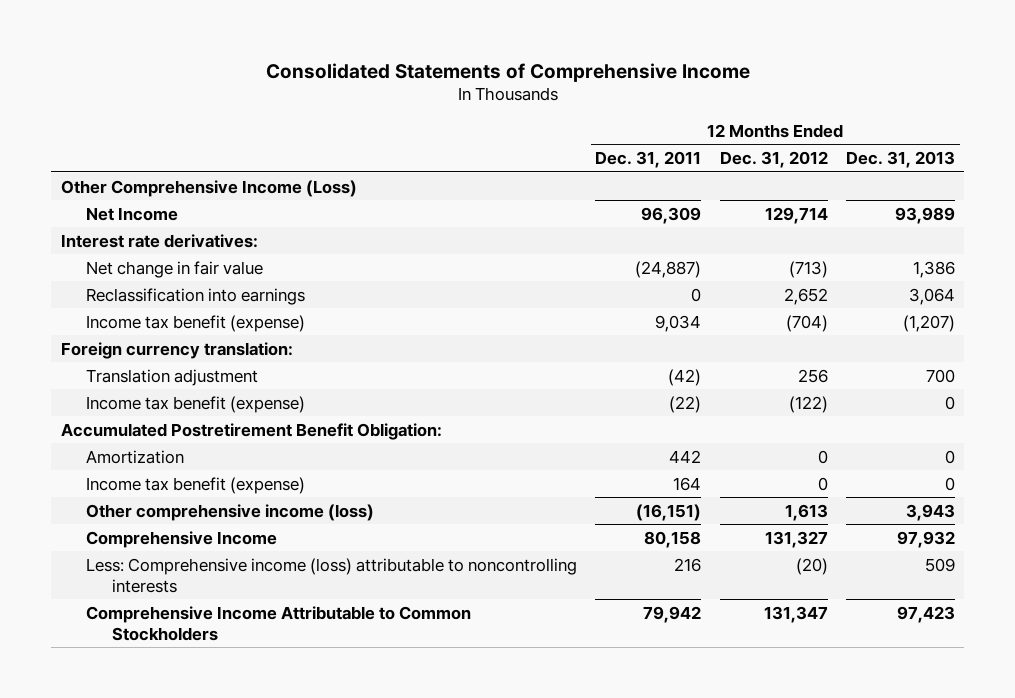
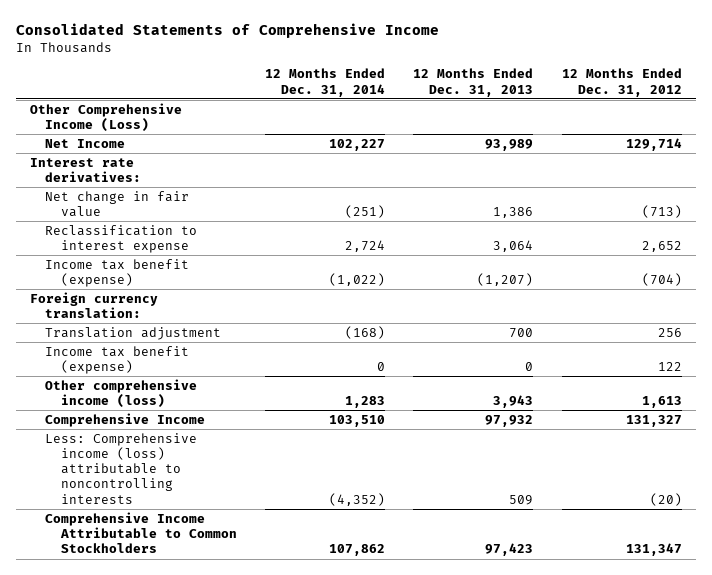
[595,151,702,169] Dec. 31, 2011 -> none
none -> [265,68,386,97] 12 Months Ended Dec. 31, 2014
[86,287,306,305] Reclassification into earnings -> [45,224,198,254] Reclassification to interest expense
[60,422,442,440] Accumulated Postretirement Benefit Obligation: -> none
[86,449,185,464] Amortization -> none
[86,476,306,494] Income tax benefit (expense) -> none
[788,395,828,413] (122) -> [657,362,682,372] 122

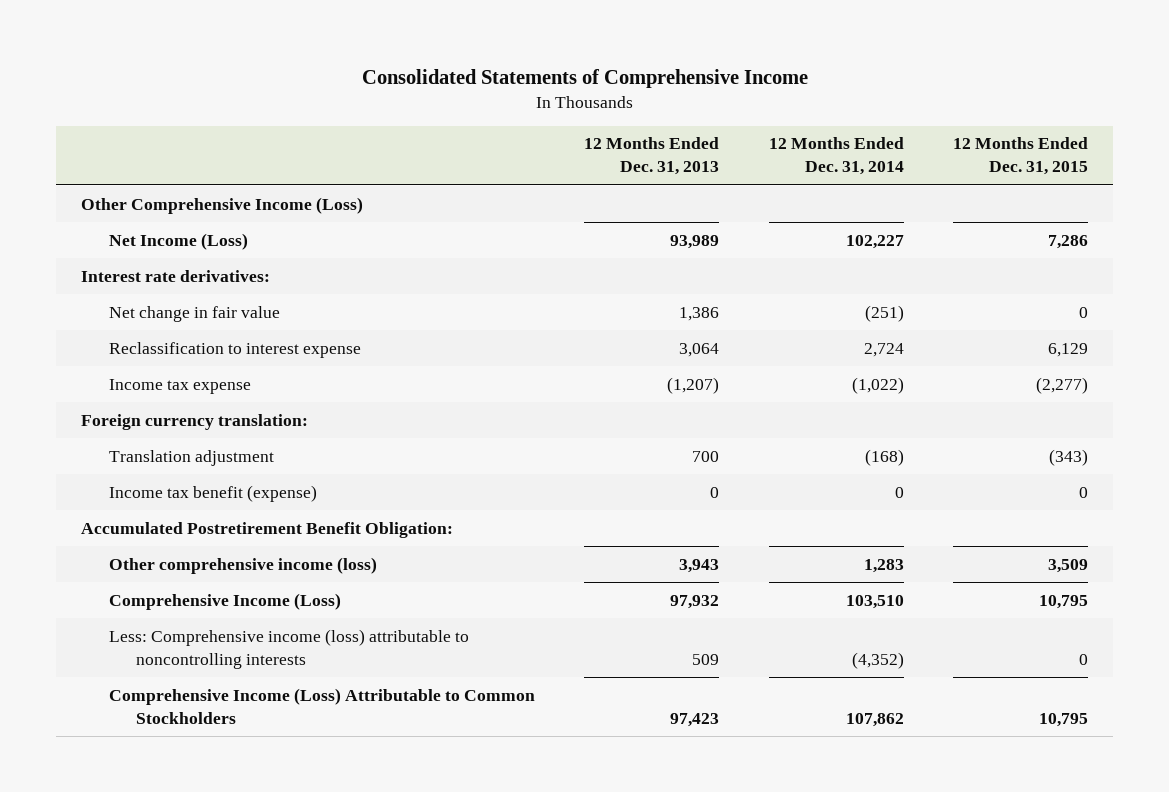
[561,68,682,97] 12 Months Ended Dec. 31, 2012 -> none
none -> [953,137,1089,176] 12 Months Ended Dec. 31, 2015
[45,138,126,148] Net Income -> [108,232,248,250] Net Income (Loss)
[45,258,190,288] Income tax benefit (expense) -> [108,378,251,394] Income tax expense
none -> [81,521,454,538] Accumulated Postretirement Benefit Obligation:
[45,412,206,427] Comprehensive Income -> [108,592,341,610] Comprehensive Income (Loss)
[45,511,237,554] Comprehensive Income Attributable to Common Stockholders -> [108,687,535,724] Comprehensive Income (Loss) Attributable to Common Stockholders

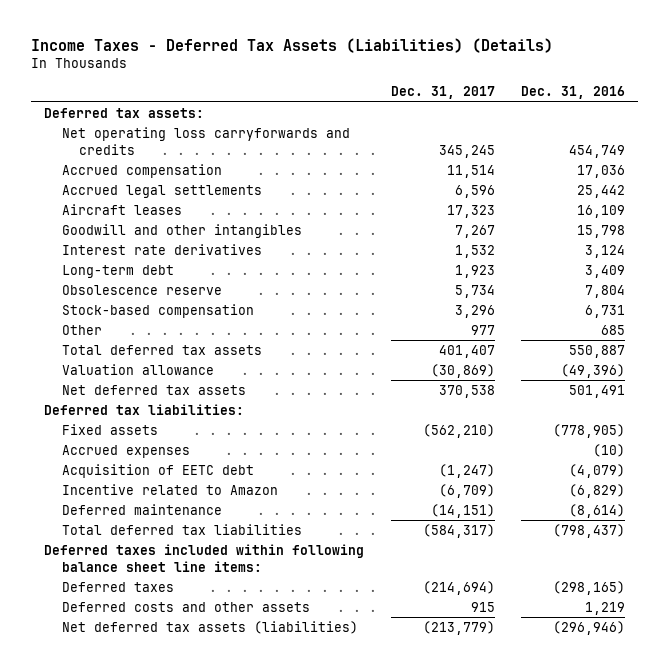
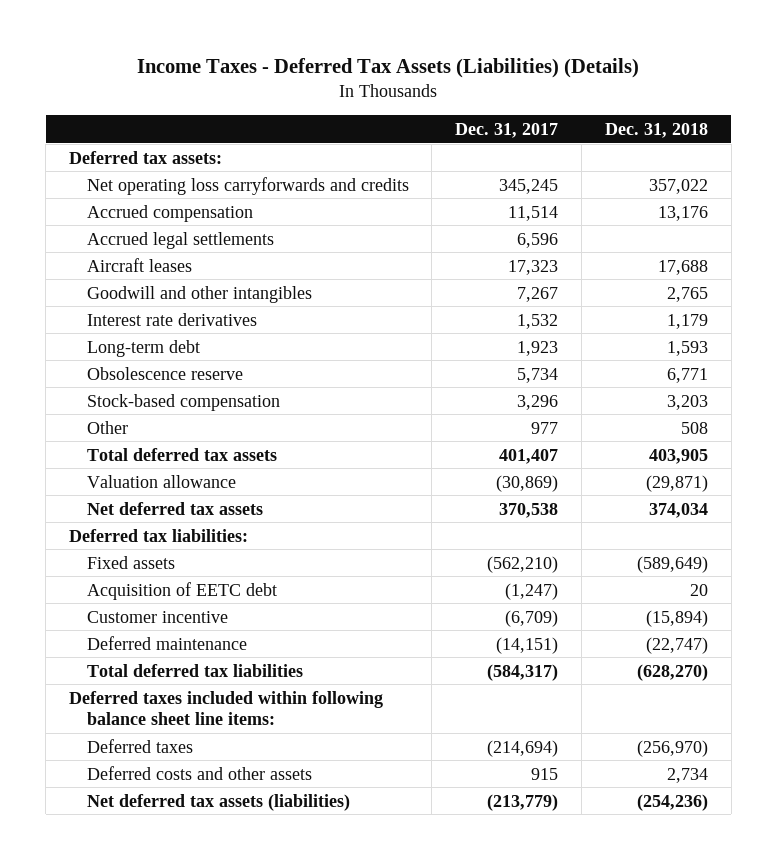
[520,86,625,100] Dec. 31, 2016 -> none
none -> [604,122,708,138] Dec. 31, 2018
[61,444,190,458] Accrued expenses -> none
[61,483,278,495] Incentive related to Amazon -> [86,610,228,623] Customer incentive

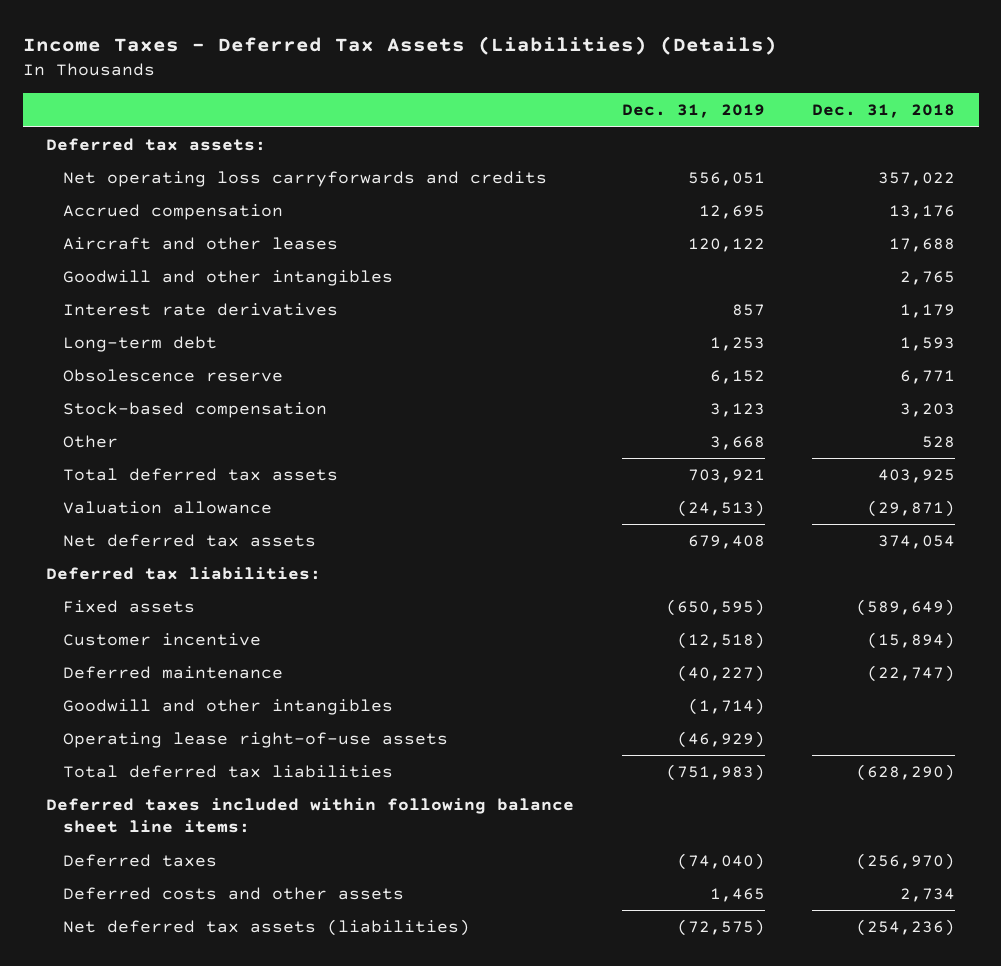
[455,122,559,138] Dec. 31, 2017 -> none
none -> [621,104,765,119] Dec. 31, 2019
[86,231,274,249] Accrued legal settlements -> none
[86,257,192,272] Aircraft leases -> [63,237,339,251] Aircraft and other leases
[680,421,708,434] 508 -> [921,436,955,449] 528
[648,448,708,464] 403,905 -> [877,469,955,484] 403,925
[648,502,708,518] 374,034 -> [877,535,955,550] 374,054
[86,581,277,600] Acquisition of EETC debt -> none
none -> [63,699,394,716] Goodwill and other intangibles
none -> [63,732,449,749] Operating lease right-of-use assets
[636,663,708,681] (628,270) -> [855,764,955,782] (628,290)

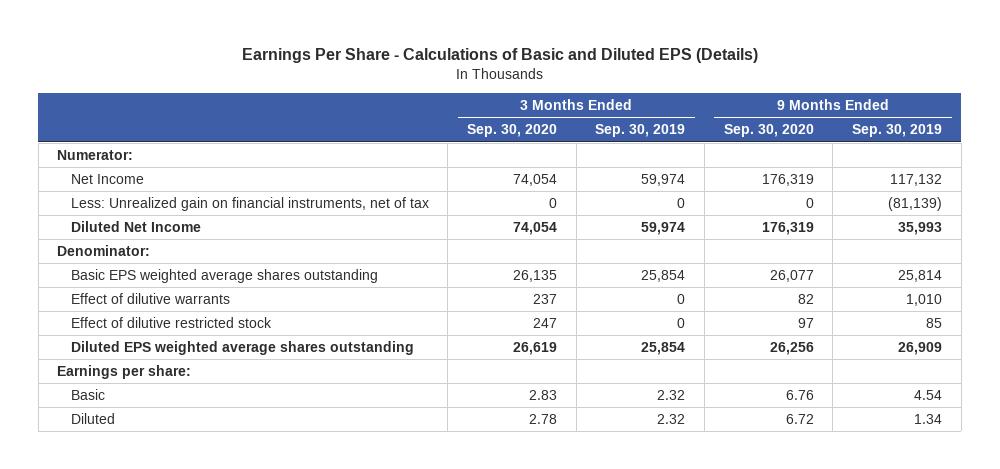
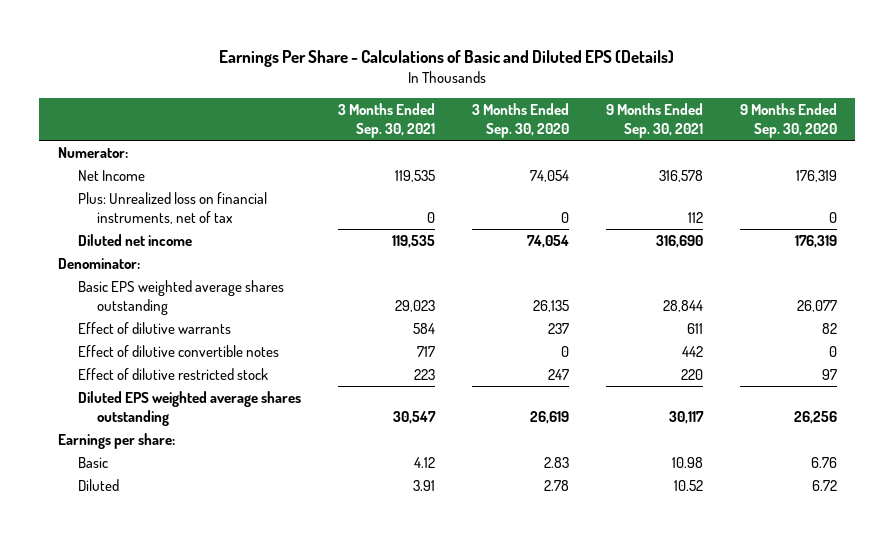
[595,124,686,138] Sep. 30, 2019 -> none
[852,124,943,138] Sep. 30, 2019 -> none
none -> [337,102,435,138] 3 Months Ended Sep. 30, 2021
none -> [605,102,703,138] 9 Months Ended Sep. 30, 2021
[70,197,429,212] Less: Unrealized gain on financial instruments, net of tax -> [77,192,267,225] Plus: Unrealized loss on financial instruments, net of tax
[70,221,201,233] Diluted Net Income -> [77,234,192,247] Diluted net income
none -> [77,345,279,358] Effect of dilutive convertible notes

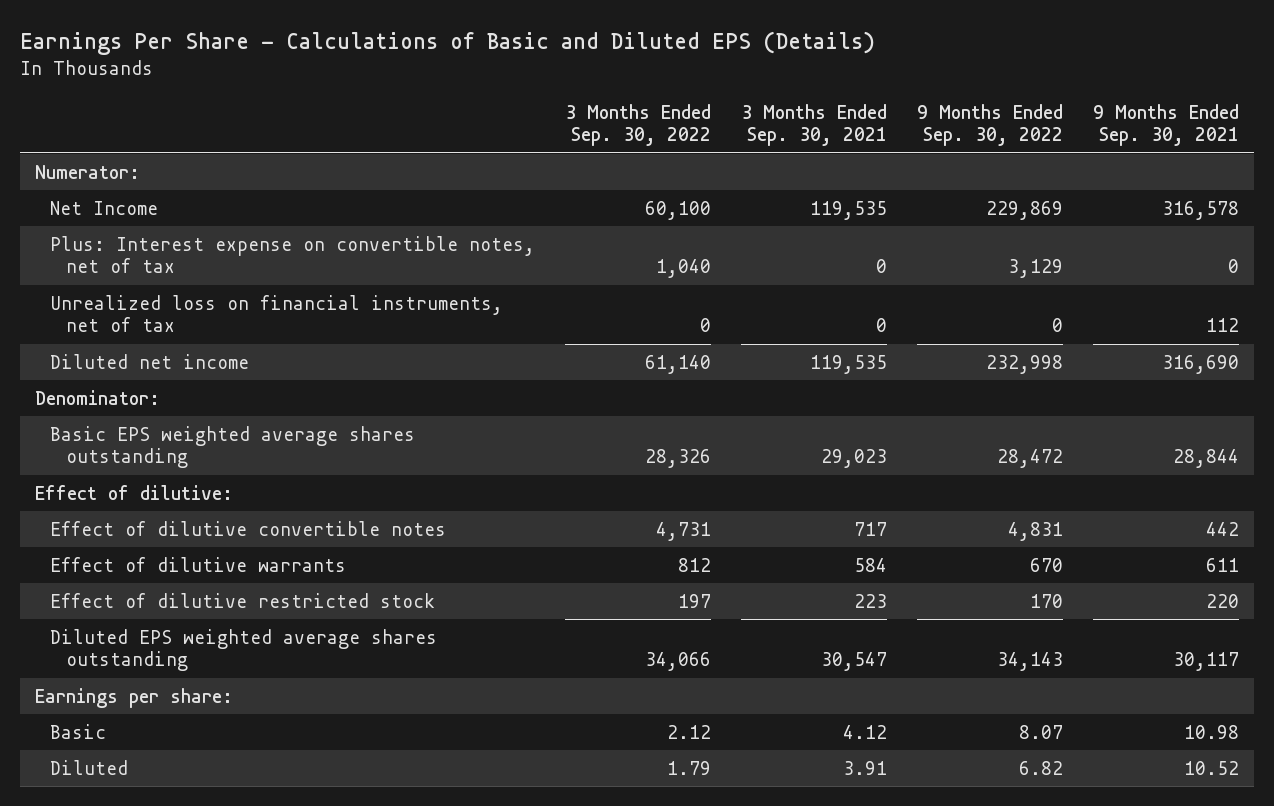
[471,102,569,138] 3 Months Ended Sep. 30, 2020 -> none
[739,102,837,138] 9 Months Ended Sep. 30, 2020 -> none
none -> [565,103,712,147] 3 Months Ended Sep. 30, 2022
none -> [917,103,1064,147] 9 Months Ended Sep. 30, 2022
none -> [50,235,536,274] Plus: Interest expense on convertible notes, net of tax
[77,192,267,225] Plus: Unrealized loss on financial instruments, net of tax -> [50,294,504,333] Unrealized loss on financial instruments, net of tax
none -> [34,484,233,500] Effect of dilutive:
[77,322,231,335] Effect of dilutive warrants -> [50,556,347,572] Effect of dilutive warrants

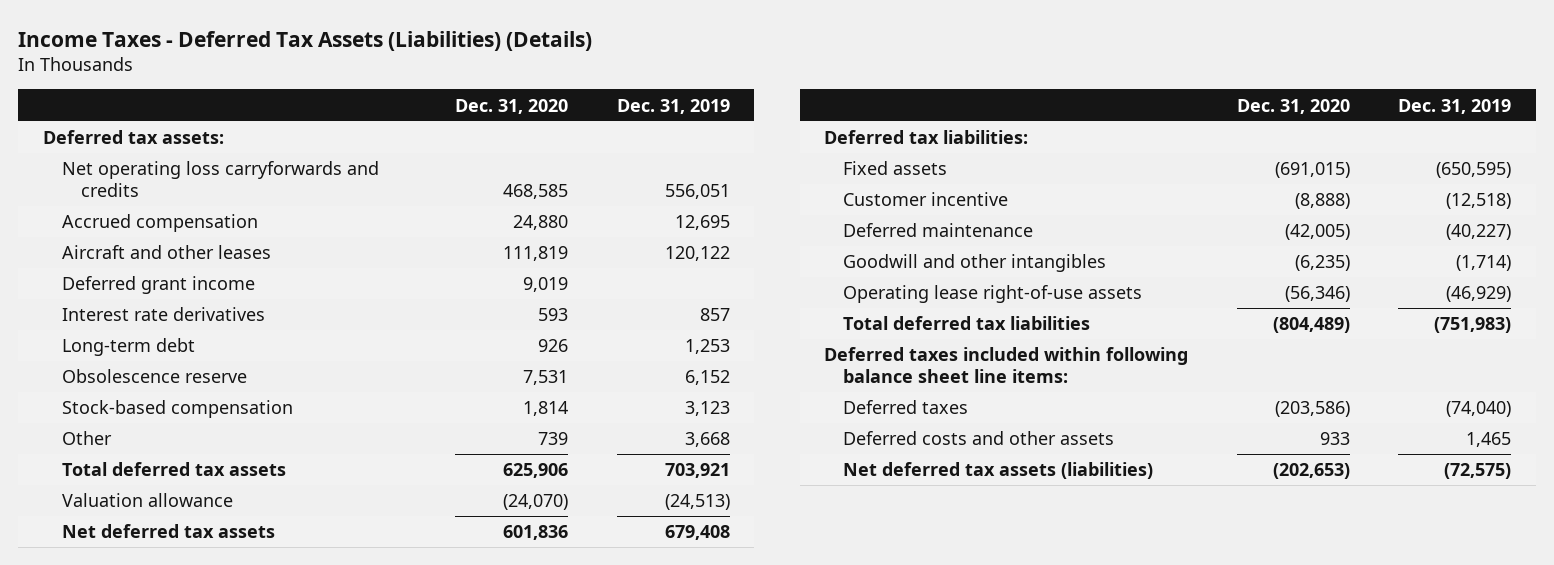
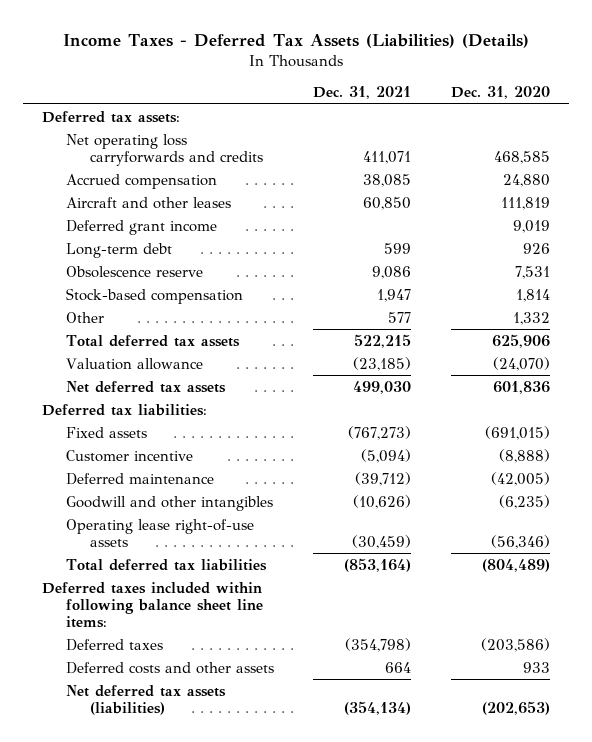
[616,98,730,114] Dec. 31, 2019 -> none
none -> [313,86,412,100] Dec. 31, 2021
[61,307,265,322] Interest rate derivatives -> none
[538,432,569,446] 739 -> [512,311,550,325] 1,332

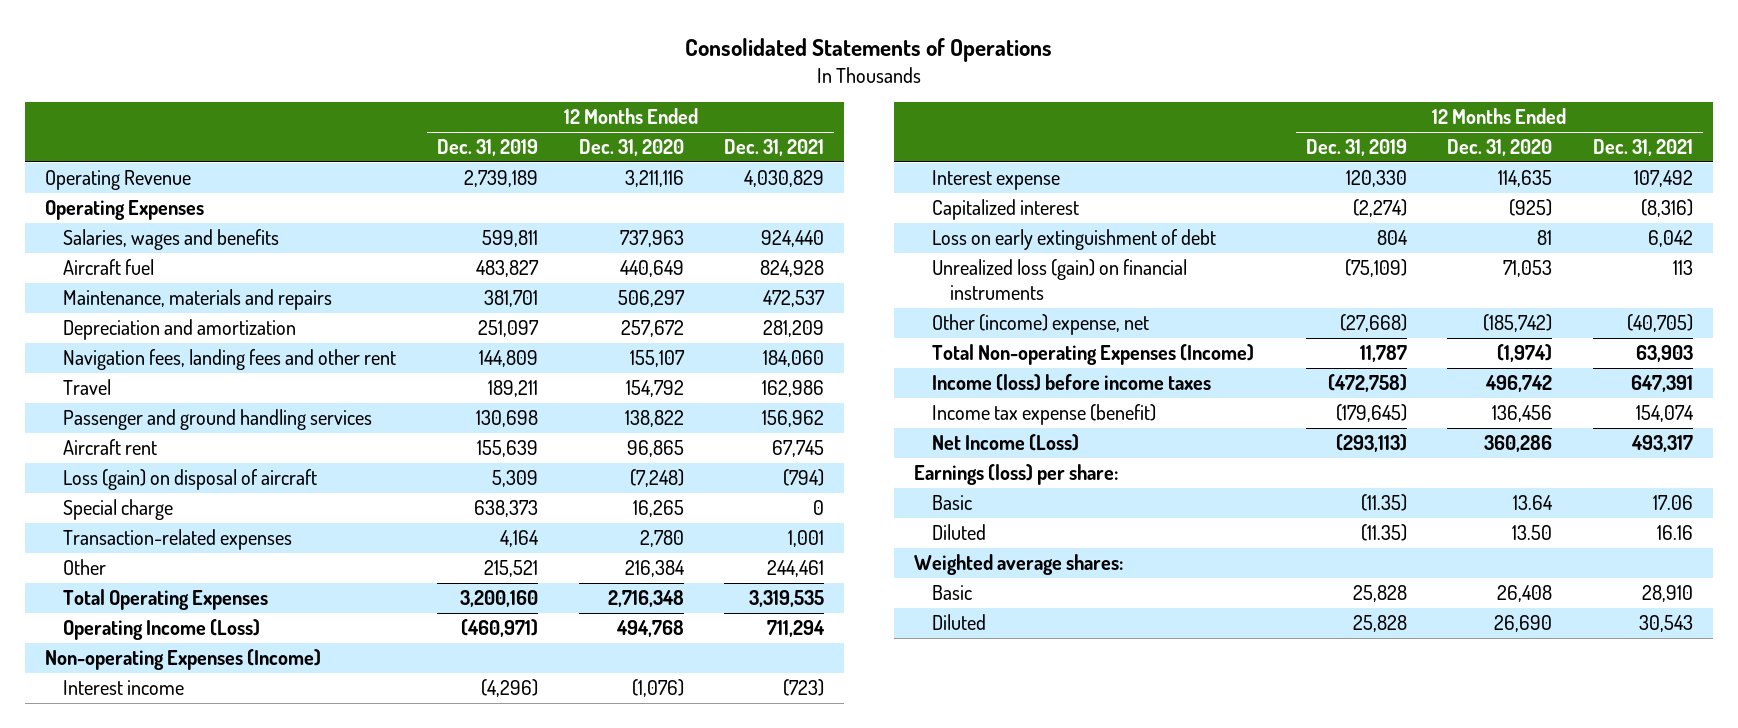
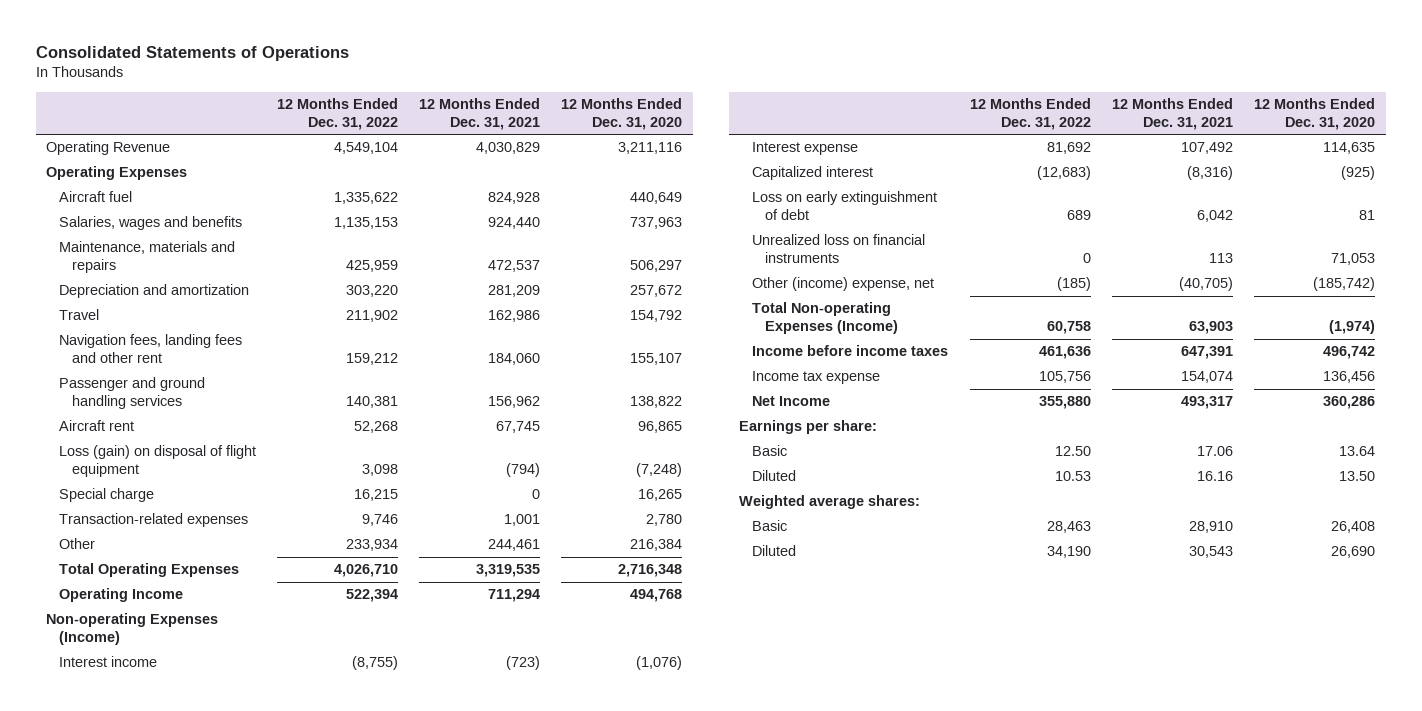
[437,139,539,157] Dec. 31, 2019 -> none
none -> [277,98,399,130] 12 Months Ended Dec. 31, 2022
[63,229,280,251] Salaries, wages and benefits -> [59,216,243,231] Salaries, wages and benefits
[63,349,397,371] Navigation fees, landing fees and other rent -> [59,334,243,364] Navigation fees, landing fees and other rent
[63,469,318,491] Loss (gain) on disposal of aircraft -> [59,445,257,478] Loss (gain) on disposal of flight equipment
[63,619,261,641] Operating Income (Loss) -> [59,588,184,603] Operating Income
[932,259,1188,300] Unrealized loss (gain) on financial instruments -> [751,234,925,264] Unrealized loss on financial instruments
[932,374,1212,392] Income (loss) before income taxes -> [751,345,948,357] Income before income taxes
[932,404,1157,426] Income tax expense (benefit) -> [751,371,880,385] Income tax expense
[932,434,1080,452] Net Income (Loss) -> [751,396,830,407] Net Income
[914,464,1119,486] Earnings (loss) per share: -> [739,420,878,435] Earnings per share:

